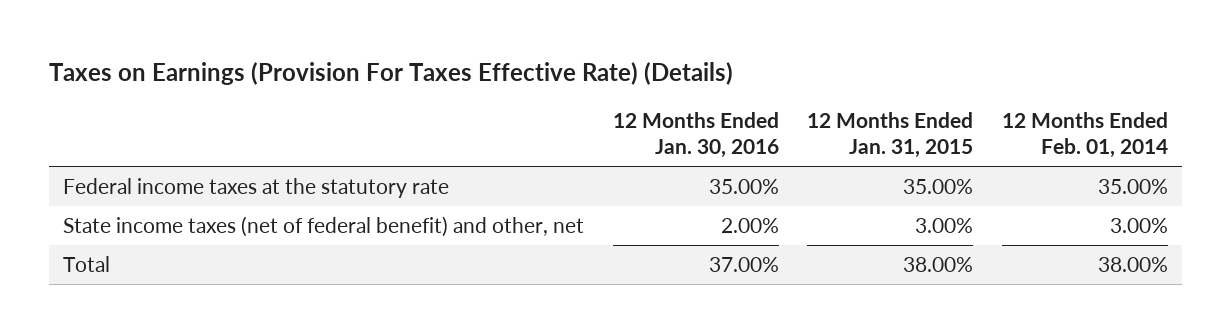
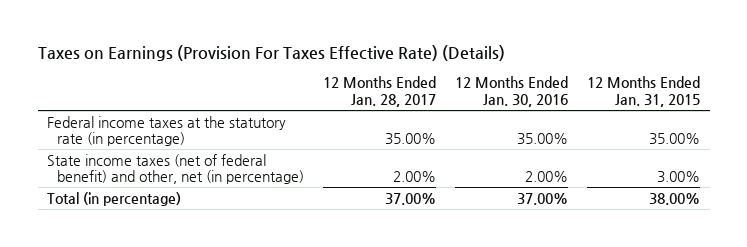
[1001,112,1168,159] 12 Months Ended Feb. 01, 2014 -> none
none -> [323,76,437,108] 12 Months Ended Jan. 28, 2017
[62,177,449,198] Federal income taxes at the statutory rate -> [47,115,287,147] Federal income taxes at the statutory rate (in percentage)
[62,215,584,237] State income taxes (net of federal benefit) and other, net -> [47,153,304,185] State income taxes (net of federal benefit) and other, net (in percentage)
[62,255,110,272] Total -> [47,191,182,206] Total (in percentage)

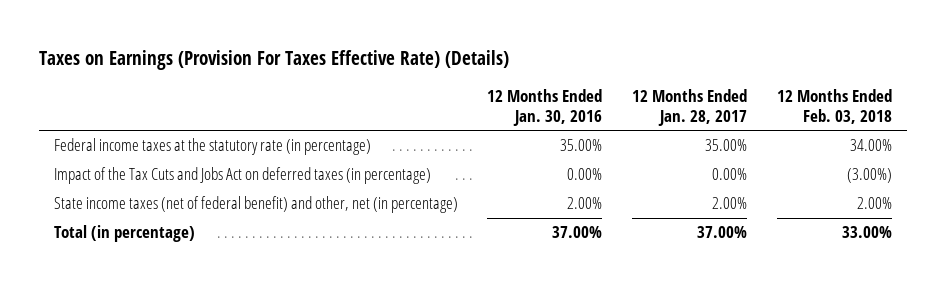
[587,76,701,108] 12 Months Ended Jan. 31, 2015 -> none
none -> [777,88,893,124] 12 Months Ended Feb. 03, 2018
none -> [53,167,431,185] Impact of the Tax Cuts and Jobs Act on deferred taxes (in percentage)

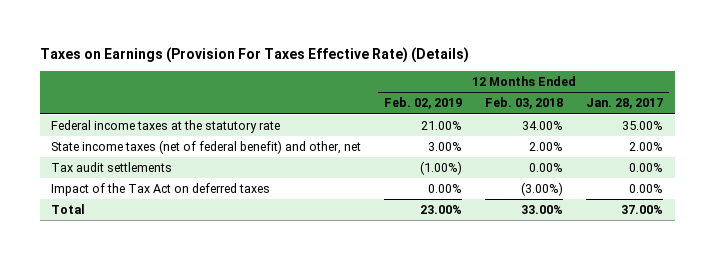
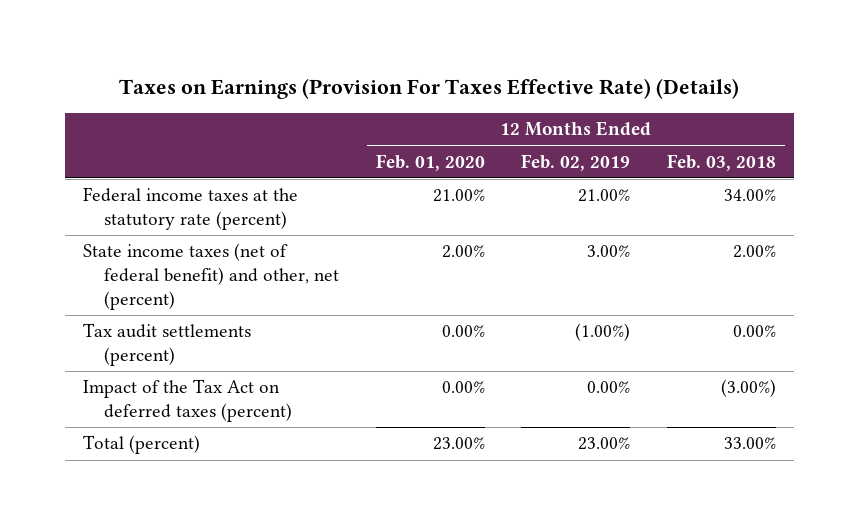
[586,98,664,110] Jan. 28, 2017 -> none
none -> [375,153,485,171] Feb. 01, 2020
[51,120,281,134] Federal income taxes at the statutory rate -> [83,187,299,231] Federal income taxes at the statutory rate (percent)
[51,140,362,155] State income taxes (net of federal benefit) and other, net -> [83,243,340,310] State income taxes (net of federal benefit) and other, net (percent)
[51,162,173,173] Tax audit settlements -> [83,323,252,367] Tax audit settlements (percent)
[51,183,271,197] Impact of the Tax Act on deferred taxes -> [83,379,293,423] Impact of the Tax Act on deferred taxes (percent)
[51,204,86,215] Total -> [83,435,201,455] Total (percent)

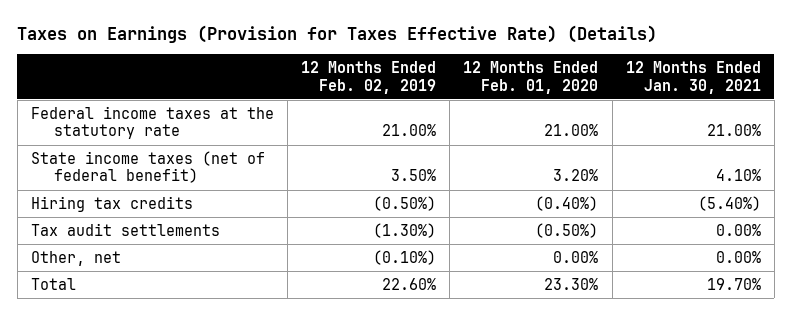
[119,78,740,100] Taxes on Earnings (Provision For Taxes Effective Rate) (Details) -> [17,24,658,43] Taxes on Earnings (Provision for Taxes Effective Rate) (Details)
[666,153,776,171] Feb. 03, 2018 -> none
none -> [625,61,761,94] 12 Months Ended Jan. 30, 2021
[83,379,293,423] Impact of the Tax Act on deferred taxes (percent) -> none
[83,187,299,231] Federal income taxes at the statutory rate (percent) -> [30,105,274,140] Federal income taxes at the statutory rate
[83,243,340,310] State income taxes (net of federal benefit) and other, net (percent) -> [30,150,265,184] State income taxes (net of federal benefit)
[441,245,485,259] 2.00% -> [553,169,599,182] 3.20%
[587,245,631,258] 3.00% -> [391,169,437,182] 3.50%
none -> [30,195,193,212] Hiring tax credits
[83,323,252,367] Tax audit settlements (percent) -> [30,222,220,236] Tax audit settlements
[441,325,485,338] 0.00% -> [535,222,599,238] (0.50%)
[575,323,631,342] (1.00%) -> [373,222,437,238] (1.30%)
none -> [30,250,121,266] Other, net
[83,435,201,455] Total (percent) -> [30,277,76,290] Total
[432,437,485,451] 23.00% -> [544,277,599,290] 23.30%
[578,437,631,451] 23.00% -> [382,277,437,290] 22.60%

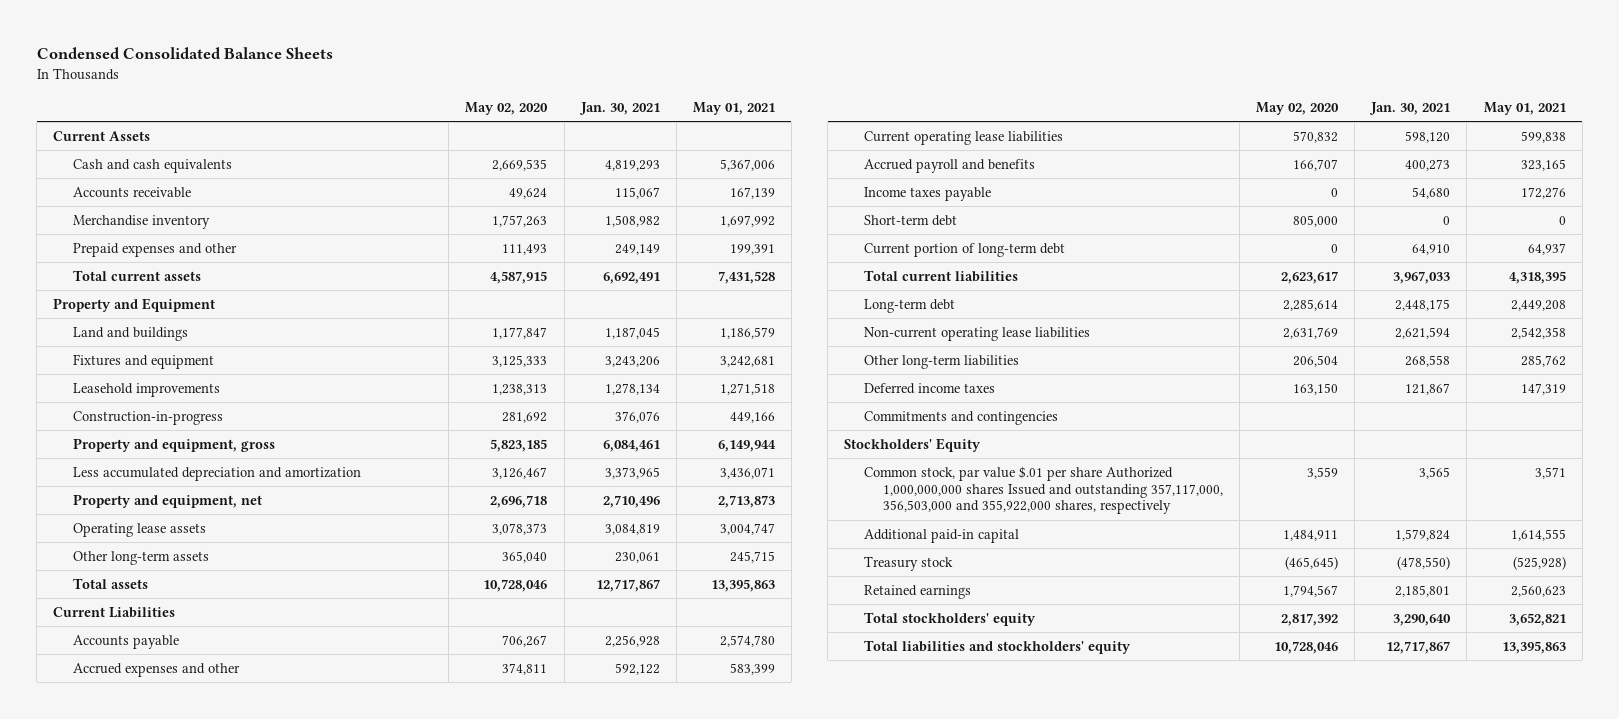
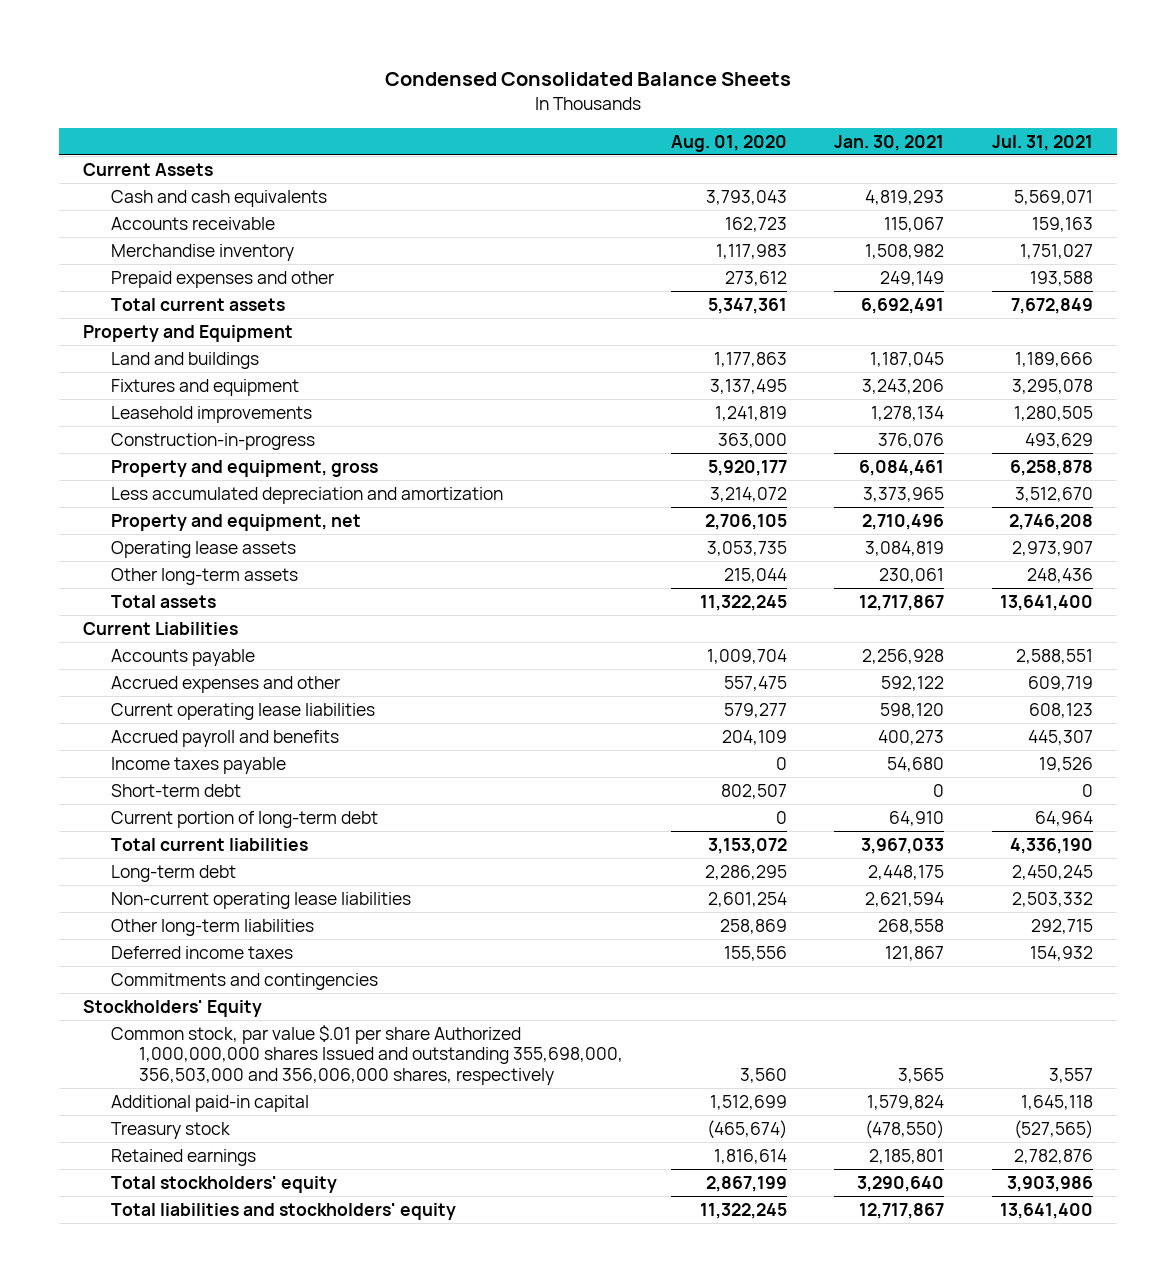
[465,101,549,115] May 02, 2020 -> none
[692,101,775,115] May 01, 2021 -> none
none -> [670,134,787,152] Aug. 01, 2020
none -> [991,134,1093,151] Jul. 31, 2021
[863,465,1223,515] Common stock, par value $.01 per share Authorized 1,000,000,000 shares Issued and outstanding 357,117,000, 356,503,000 and 355,922,000 shares, respectively -> [110,1024,623,1085] Common stock, par value $.01 per share Authorized 1,000,000,000 shares Issued and outstanding 355,698,000, 356,503,000 and 356,006,000 shares, respectively

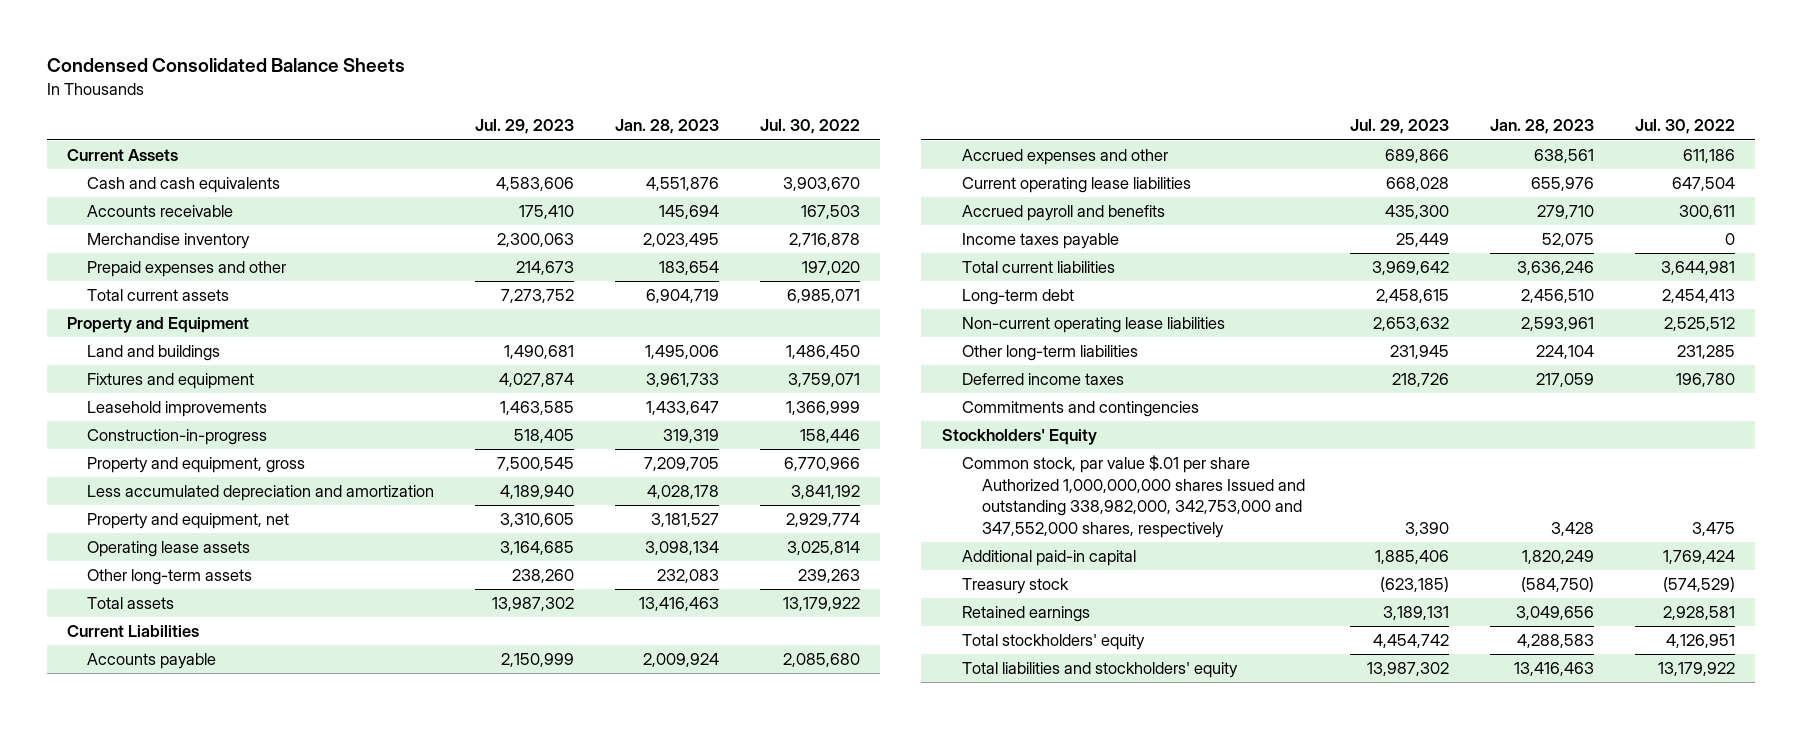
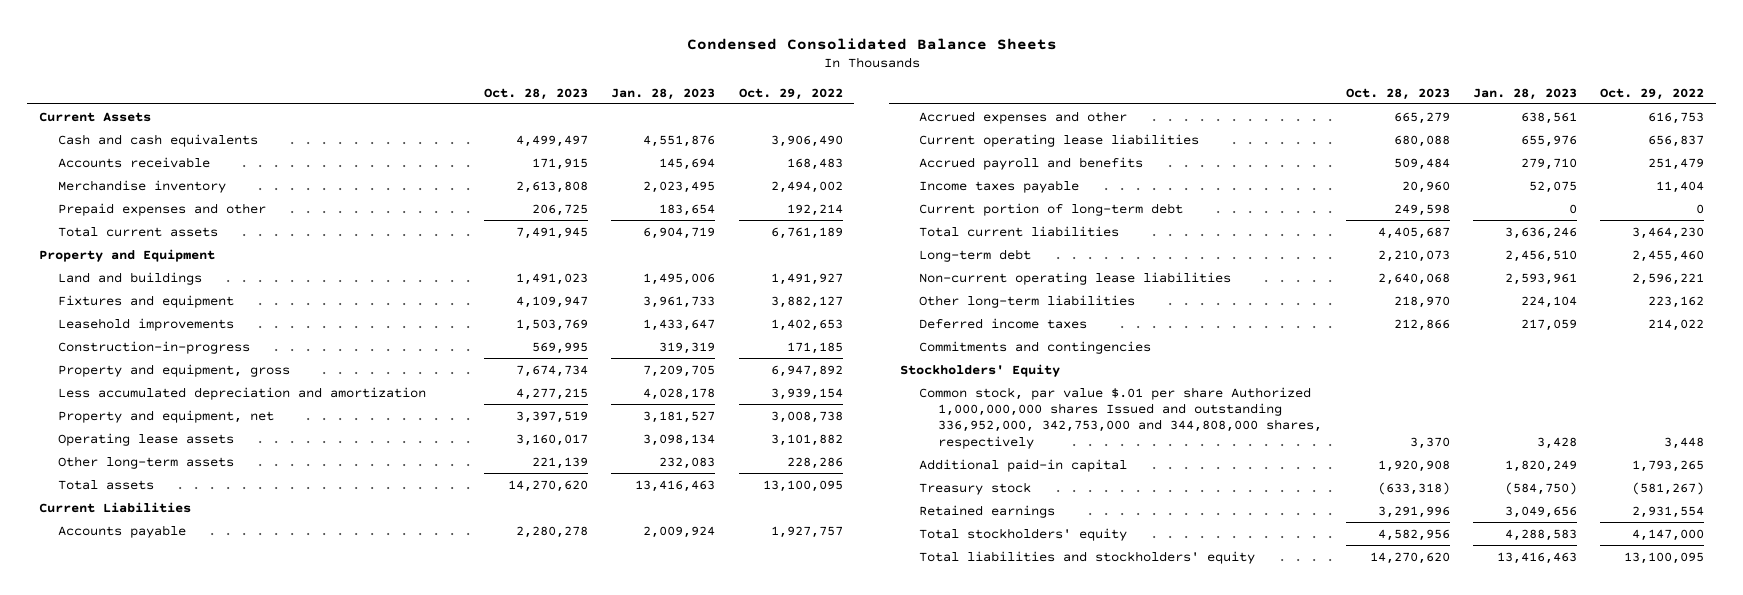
[475,119,575,135] Jul. 29, 2023 -> none
[759,119,860,135] Jul. 30, 2022 -> none
none -> [483,87,588,100] Oct. 28, 2023
none -> [738,87,843,100] Oct. 29, 2022
none -> [919,202,1184,216] Current portion of long-term debt
[962,455,1306,538] Common stock, par value $.01 per share Authorized 1,000,000,000 shares Issued and outstanding 338,982,000, 342,753,000 and 347,552,000 shares, respectively -> [919,386,1323,449] Common stock, par value $.01 per share Authorized 1,000,000,000 shares Issued and outstanding 336,952,000, 342,753,000 and 344,808,000 shares, respectively

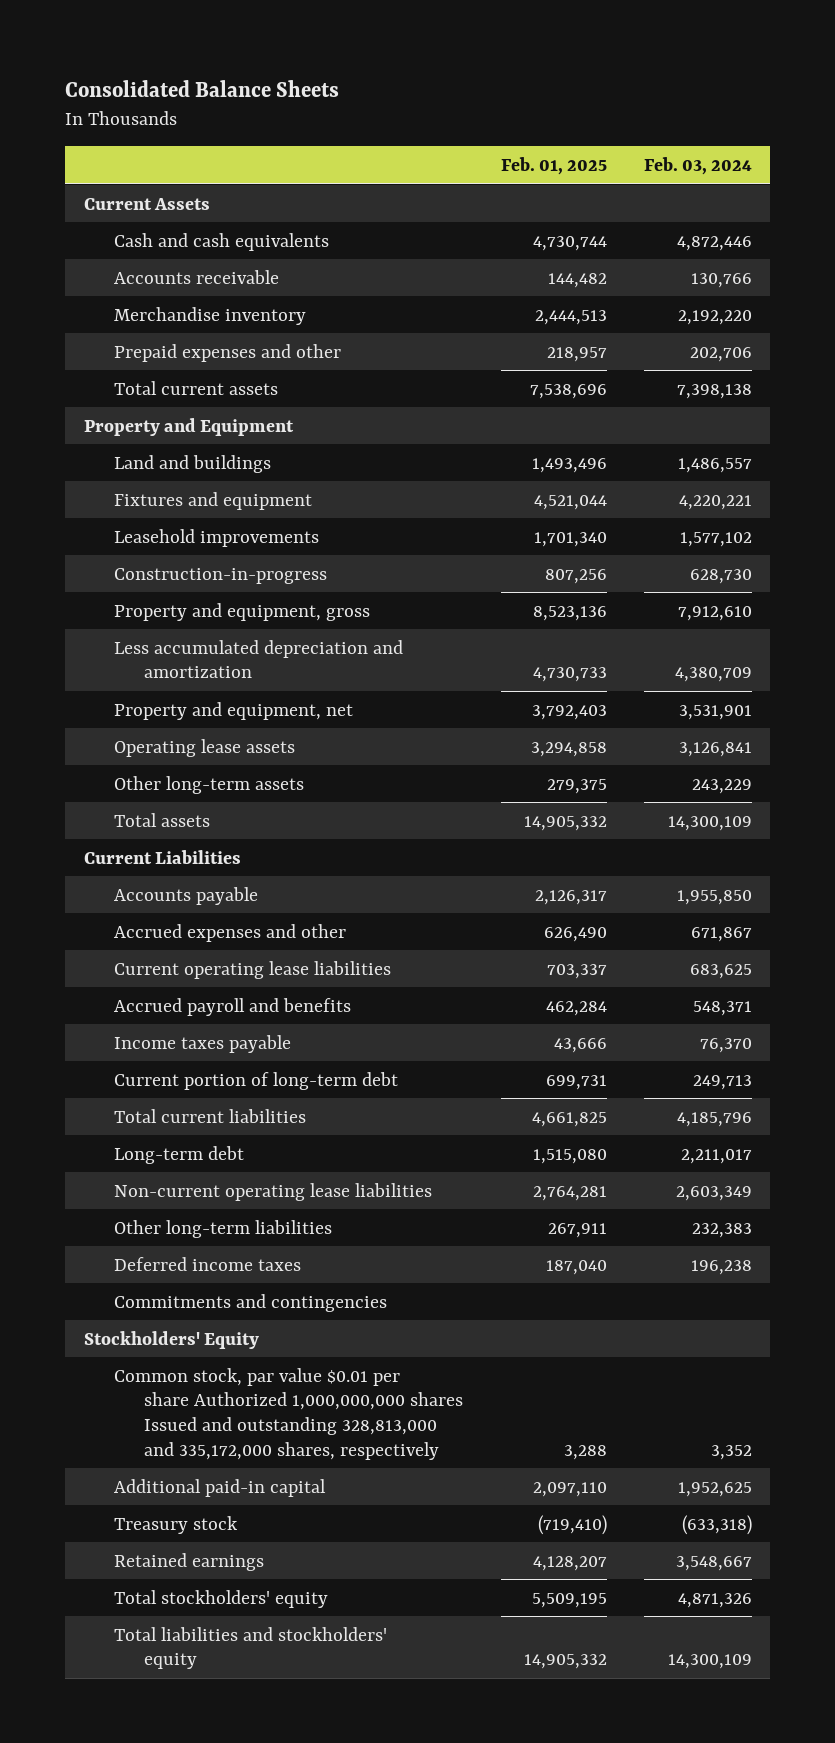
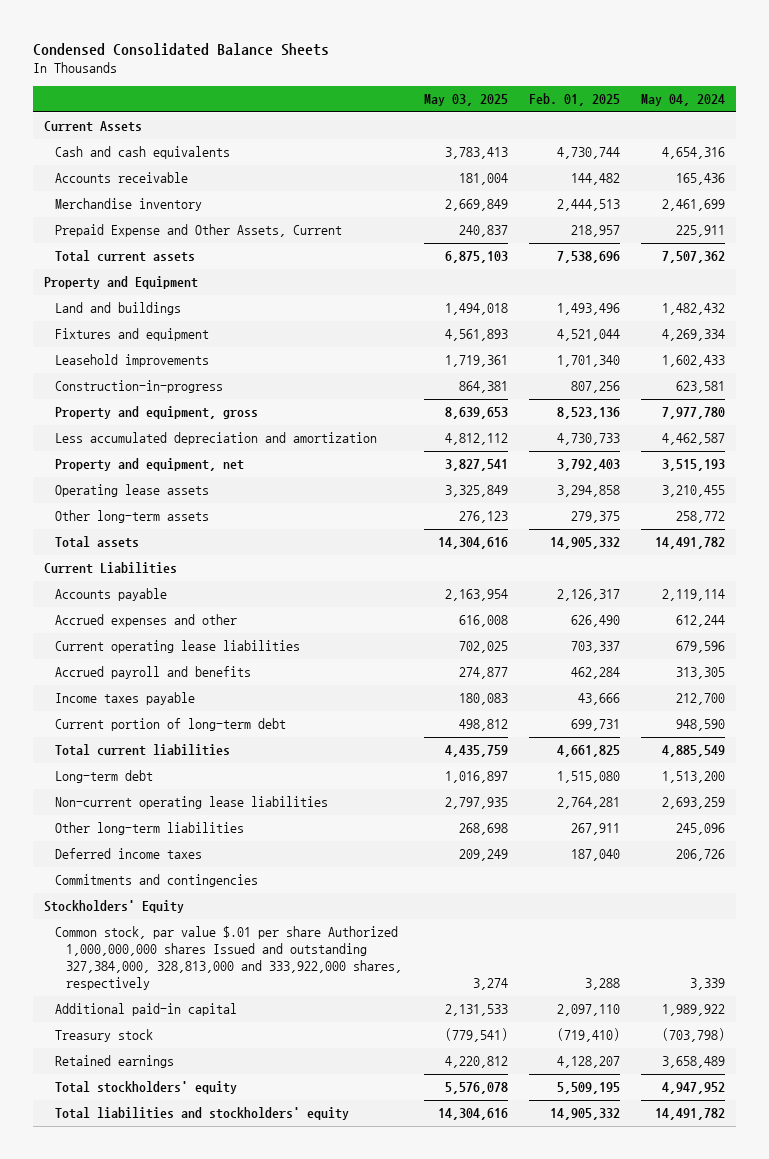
[65,80,340,98] Consolidated Balance Sheets -> [32,43,329,57] Condensed Consolidated Balance Sheets
[643,156,752,175] Feb. 03, 2024 -> none
none -> [423,94,508,107] May 03, 2025
none -> [641,94,726,107] May 04, 2024
[114,343,342,362] Prepaid expenses and other -> [54,224,342,238] Prepaid Expense and Other Assets, Current
[114,1367,464,1460] Common stock, par value $0.01 per share Authorized 1,000,000,000 shares Issued and outstanding 328,813,000 and 335,172,000 shares, respectively -> [54,926,403,991] Common stock, par value $.01 per share Authorized 1,000,000,000 shares Issued and outstanding 327,384,000, 328,813,000 and 333,922,000 shares, respectively

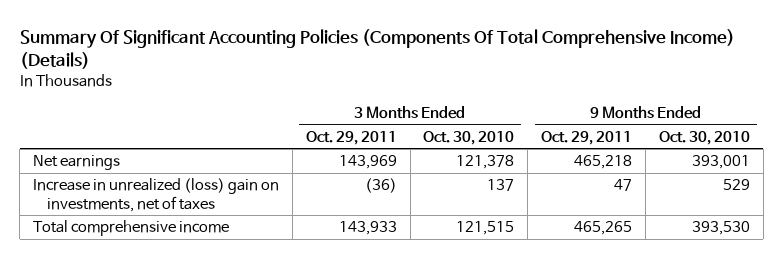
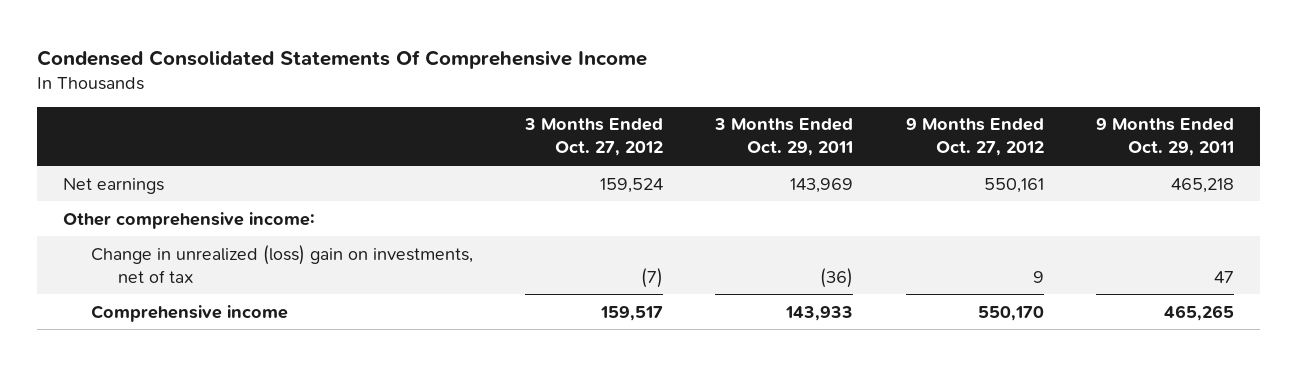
[19,28,735,69] Summary Of Significant Accounting Policies (Components Of Total Comprehensive Income) (Details) -> [36,49,647,69] Condensed Consolidated Statements Of Comprehensive Income
[423,130,515,145] Oct. 30, 2010 -> none
[658,130,750,145] Oct. 30, 2010 -> none
none -> [524,118,664,157] 3 Months Ended Oct. 27, 2012
none -> [905,118,1044,157] 9 Months Ended Oct. 27, 2012
none -> [62,211,315,229] Other comprehensive income:
[32,178,279,212] Increase in unrealized (loss) gain on investments, net of taxes -> [90,244,473,283] Change in unrealized (loss) gain on investments, net of tax
[32,220,229,237] Total comprehensive income -> [90,304,288,322] Comprehensive income

